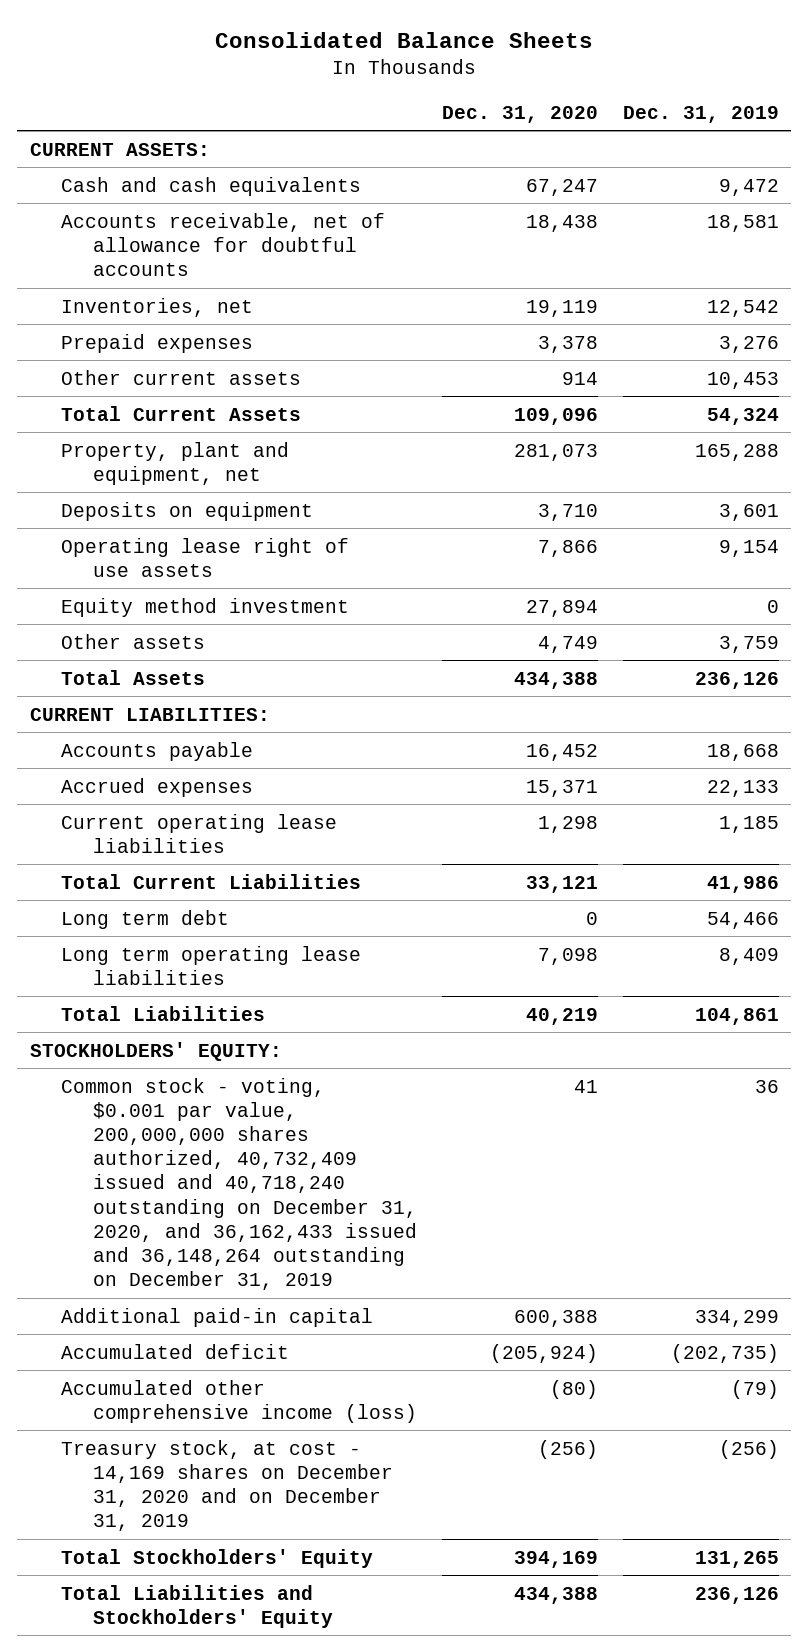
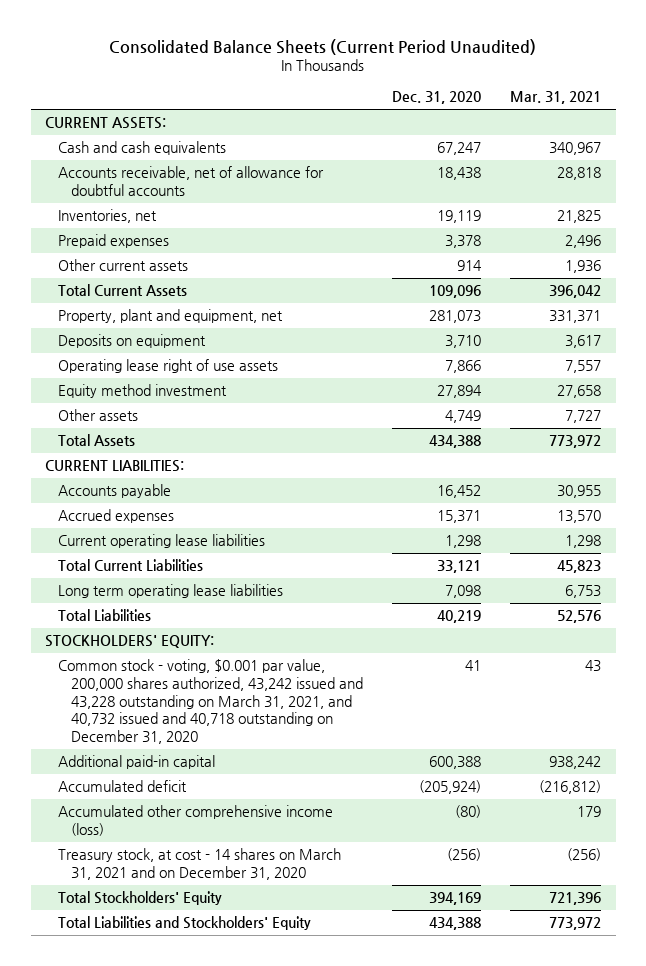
[215,31,594,48] Consolidated Balance Sheets -> [109,38,537,55] Consolidated Balance Sheets (Current Period Unaudited)
[622,105,779,123] Dec. 31, 2019 -> none
none -> [510,91,602,105] Mar. 31, 2021
[61,909,230,929] Long term debt -> none
[61,1077,417,1291] Common stock - voting, $0.001 par value, 200,000,000 shares authorized, 40,732,409 issued and 40,718,240 outstanding on December 31, 2020, and 36,162,433 issued and 36,148,264 outstanding on December 31, 2019 -> [58,659,364,745] Common stock - voting, $0.001 par value, 200,000 shares authorized, 43,242 issued and 43,228 outstanding on March 31, 2021, and 40,732 issued and 40,718 outstanding on December 31, 2020
[61,1439,393,1532] Treasury stock, at cost - 14,169 shares on December 31, 2020 and on December 31, 2019 -> [58,848,342,881] Treasury stock, at cost - 14 shares on March 31, 2021 and on December 31, 2020

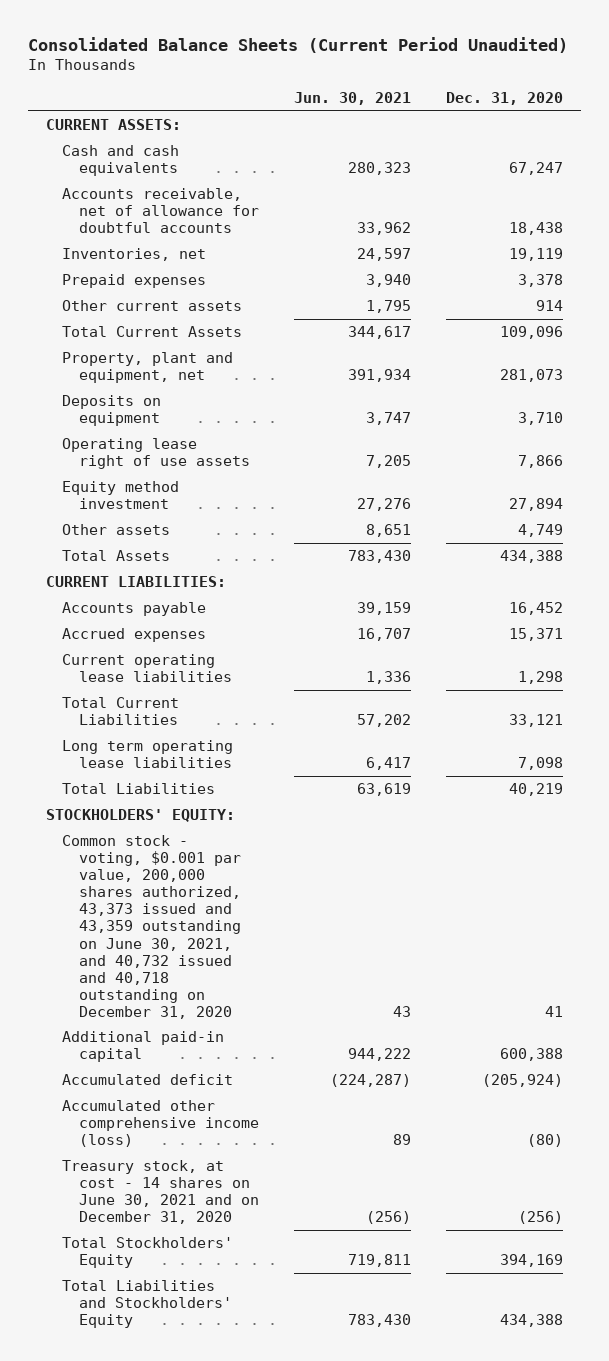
[510,91,602,105] Mar. 31, 2021 -> none
none -> [294,92,412,106] Jun. 30, 2021
[58,659,364,745] Common stock - voting, $0.001 par value, 200,000 shares authorized, 43,242 issued and 43,228 outstanding on March 31, 2021, and 40,732 issued and 40,718 outstanding on December 31, 2020 -> [62,835,241,1019] Common stock - voting, $0.001 par value, 200,000 shares authorized, 43,373 issued and 43,359 outstanding on June 30, 2021, and 40,732 issued and 40,718 outstanding on December 31, 2020
[58,848,342,881] Treasury stock, at cost - 14 shares on March 31, 2021 and on December 31, 2020 -> [62,1160,259,1225] Treasury stock, at cost - 14 shares on June 30, 2021 and on December 31, 2020

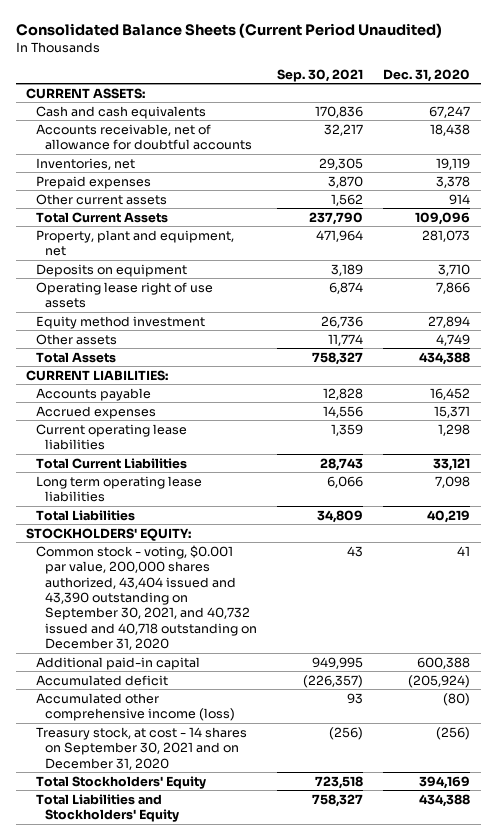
[294,92,412,106] Jun. 30, 2021 -> none
none -> [277,68,364,82] Sep. 30, 2021
[62,835,241,1019] Common stock - voting, $0.001 par value, 200,000 shares authorized, 43,373 issued and 43,359 outstanding on June 30, 2021, and 40,732 issued and 40,718 outstanding on December 31, 2020 -> [35,544,258,651] Common stock - voting, $0.001 par value, 200,000 shares authorized, 43,404 issued and 43,390 outstanding on September 30, 2021, and 40,732 issued and 40,718 outstanding on December 31, 2020
[62,1160,259,1225] Treasury stock, at cost - 14 shares on June 30, 2021 and on December 31, 2020 -> [35,726,247,770] Treasury stock, at cost - 14 shares on September 30, 2021 and on December 31, 2020

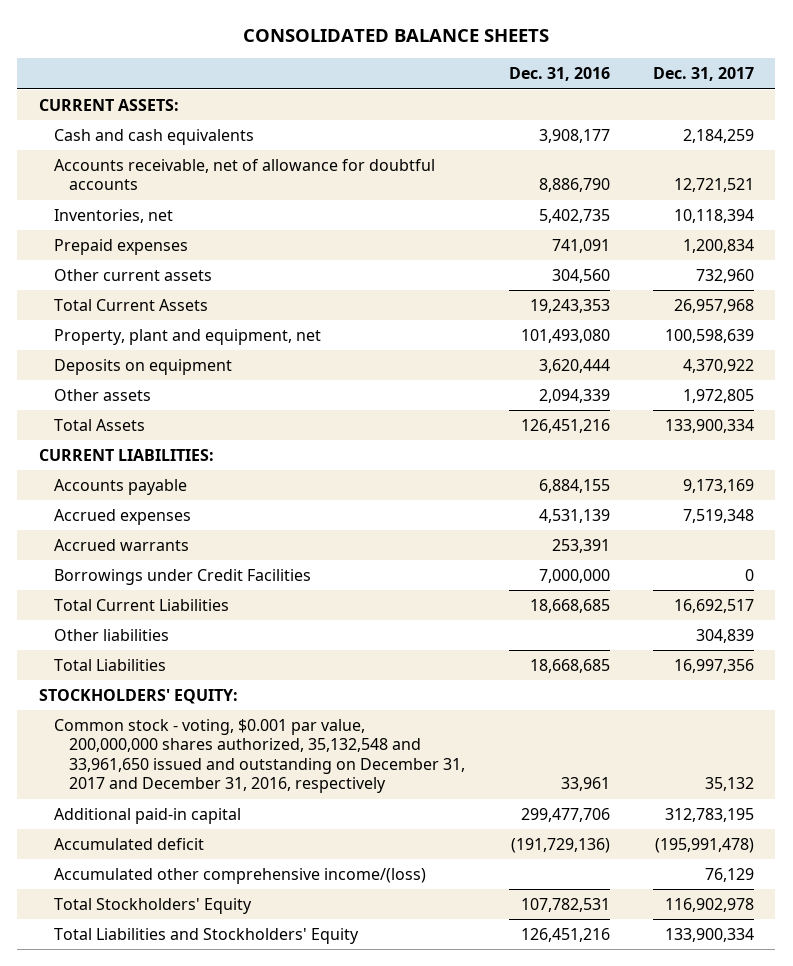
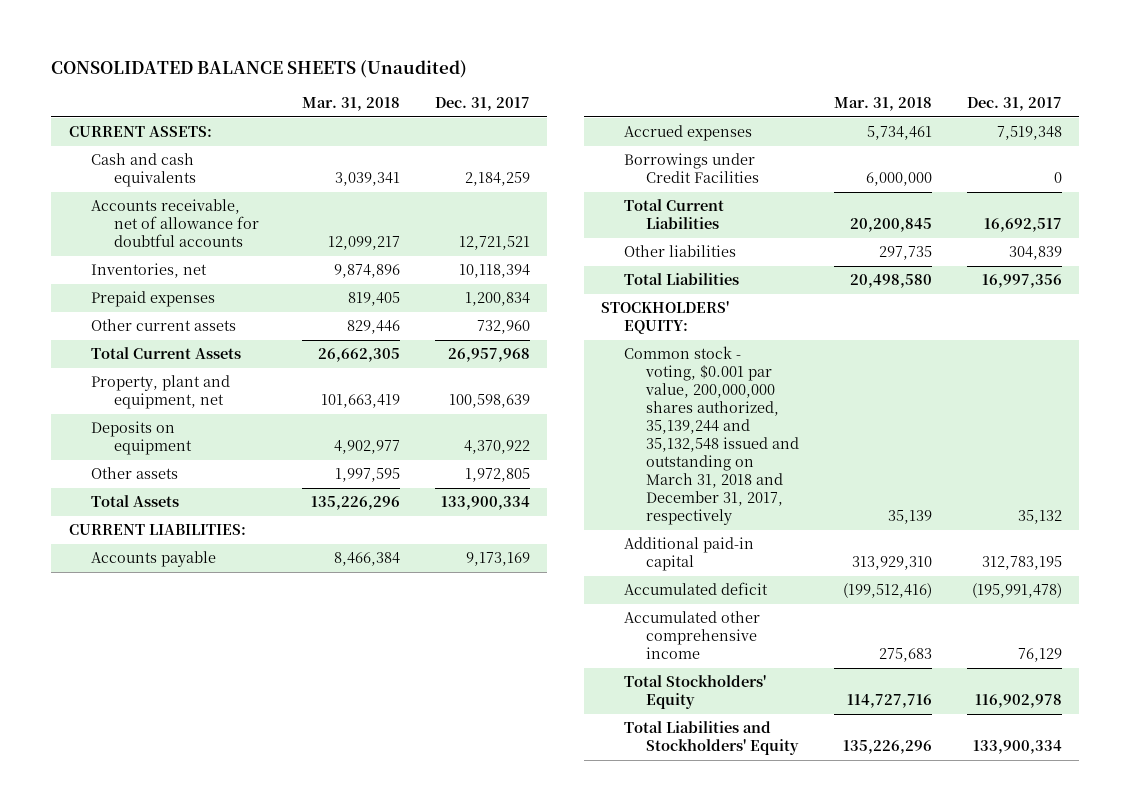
[243,29,550,43] CONSOLIDATED BALANCE SHEETS -> [51,60,468,79] CONSOLIDATED BALANCE SHEETS (Unaudited)
[508,67,610,82] Dec. 31, 2016 -> none
none -> [301,97,400,112] Mar. 31, 2018
[54,539,190,552] Accrued warrants -> none
[54,719,466,794] Common stock - voting, $0.001 par value, 200,000,000 shares authorized, 35,132,548 and 33,961,650 issued and outstanding on December 31, 2017 and December 31, 2016, respectively -> [623,346,800,526] Common stock - voting, $0.001 par value, 200,000,000 shares authorized, 35,139,244 and 35,132,548 issued and outstanding on March 31, 2018 and December 31, 2017, respectively
[54,868,427,885] Accumulated other comprehensive income/(loss) -> [623,611,760,660] Accumulated other comprehensive income

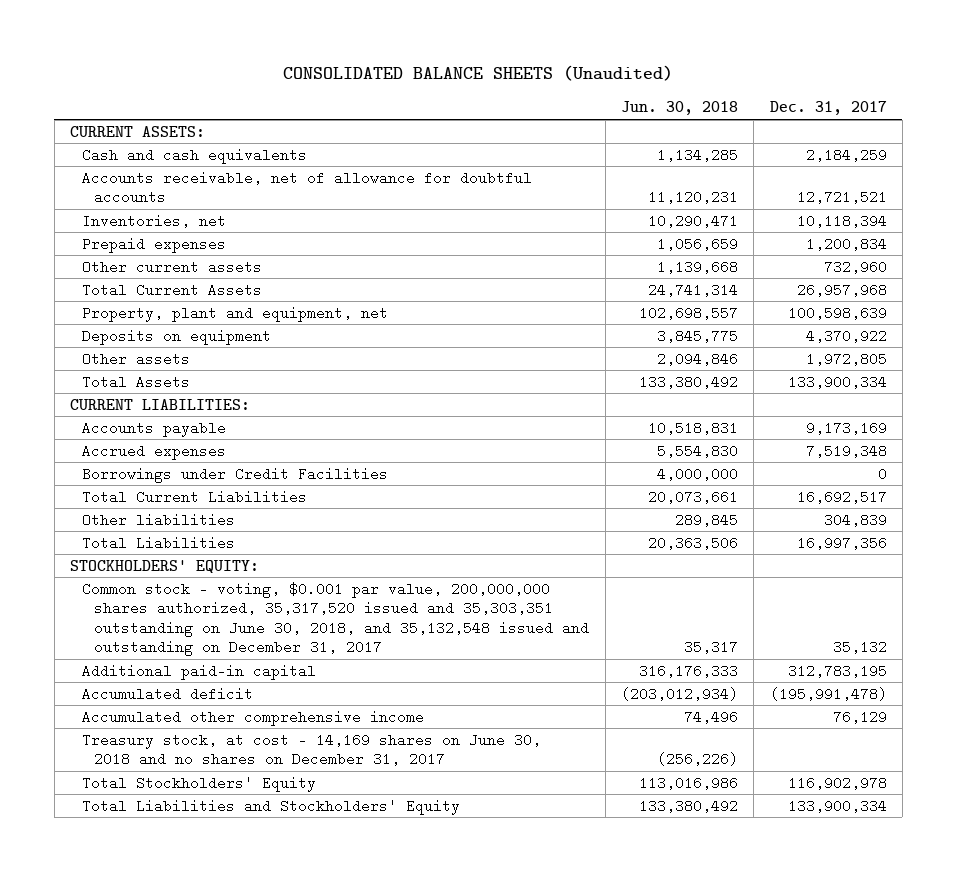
[301,97,400,112] Mar. 31, 2018 -> none
none -> [621,101,739,116] Jun. 30, 2018
[623,346,800,526] Common stock - voting, $0.001 par value, 200,000,000 shares authorized, 35,139,244 and 35,132,548 issued and outstanding on March 31, 2018 and December 31, 2017, respectively -> [82,581,590,657] Common stock - voting, $0.001 par value, 200,000,000 shares authorized, 35,317,520 issued and 35,303,351 outstanding on June 30, 2018, and 35,132,548 issued and outstanding on December 31, 2017
none -> [82,732,542,767] Treasury stock, at cost - 14,169 shares on June 30, 2018 and no shares on December 31, 2017

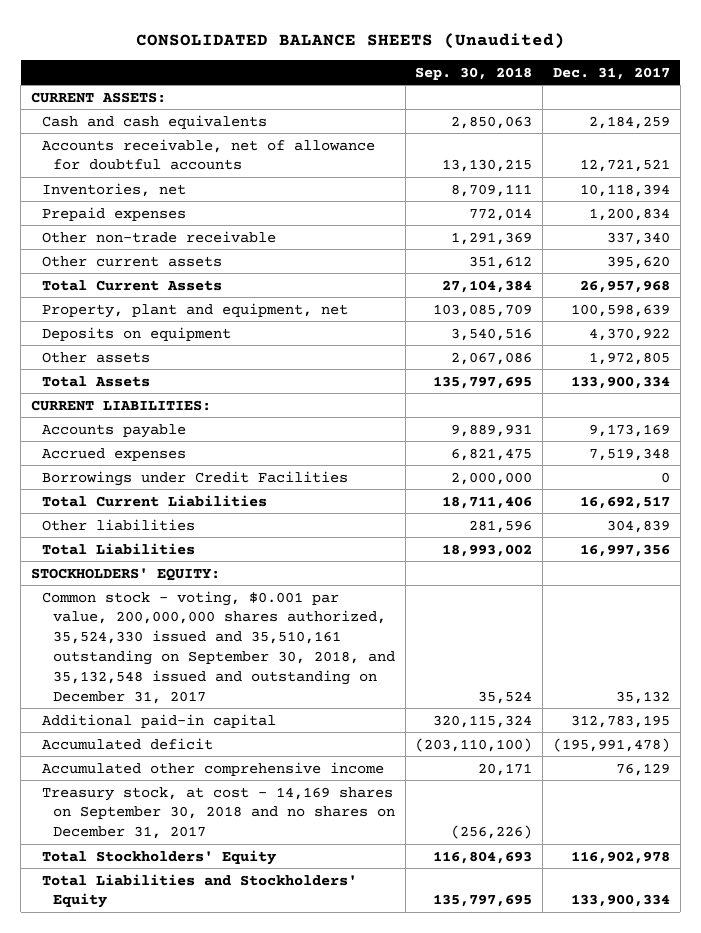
[621,101,739,116] Jun. 30, 2018 -> none
none -> [415,66,533,80] Sep. 30, 2018
none -> [41,230,276,243] Other non-trade receivable
[823,259,887,274] 732,960 -> [606,255,670,269] 395,620
[82,581,590,657] Common stock - voting, $0.001 par value, 200,000,000 shares authorized, 35,317,520 issued and 35,303,351 outstanding on June 30, 2018, and 35,132,548 issued and outstanding on December 31, 2017 -> [41,590,395,704] Common stock - voting, $0.001 par value, 200,000,000 shares authorized, 35,524,330 issued and 35,510,161 outstanding on September 30, 2018, and 35,132,548 issued and outstanding on December 31, 2017
[82,732,542,767] Treasury stock, at cost - 14,169 shares on June 30, 2018 and no shares on December 31, 2017 -> [41,786,395,840] Treasury stock, at cost - 14,169 shares on September 30, 2018 and no shares on December 31, 2017

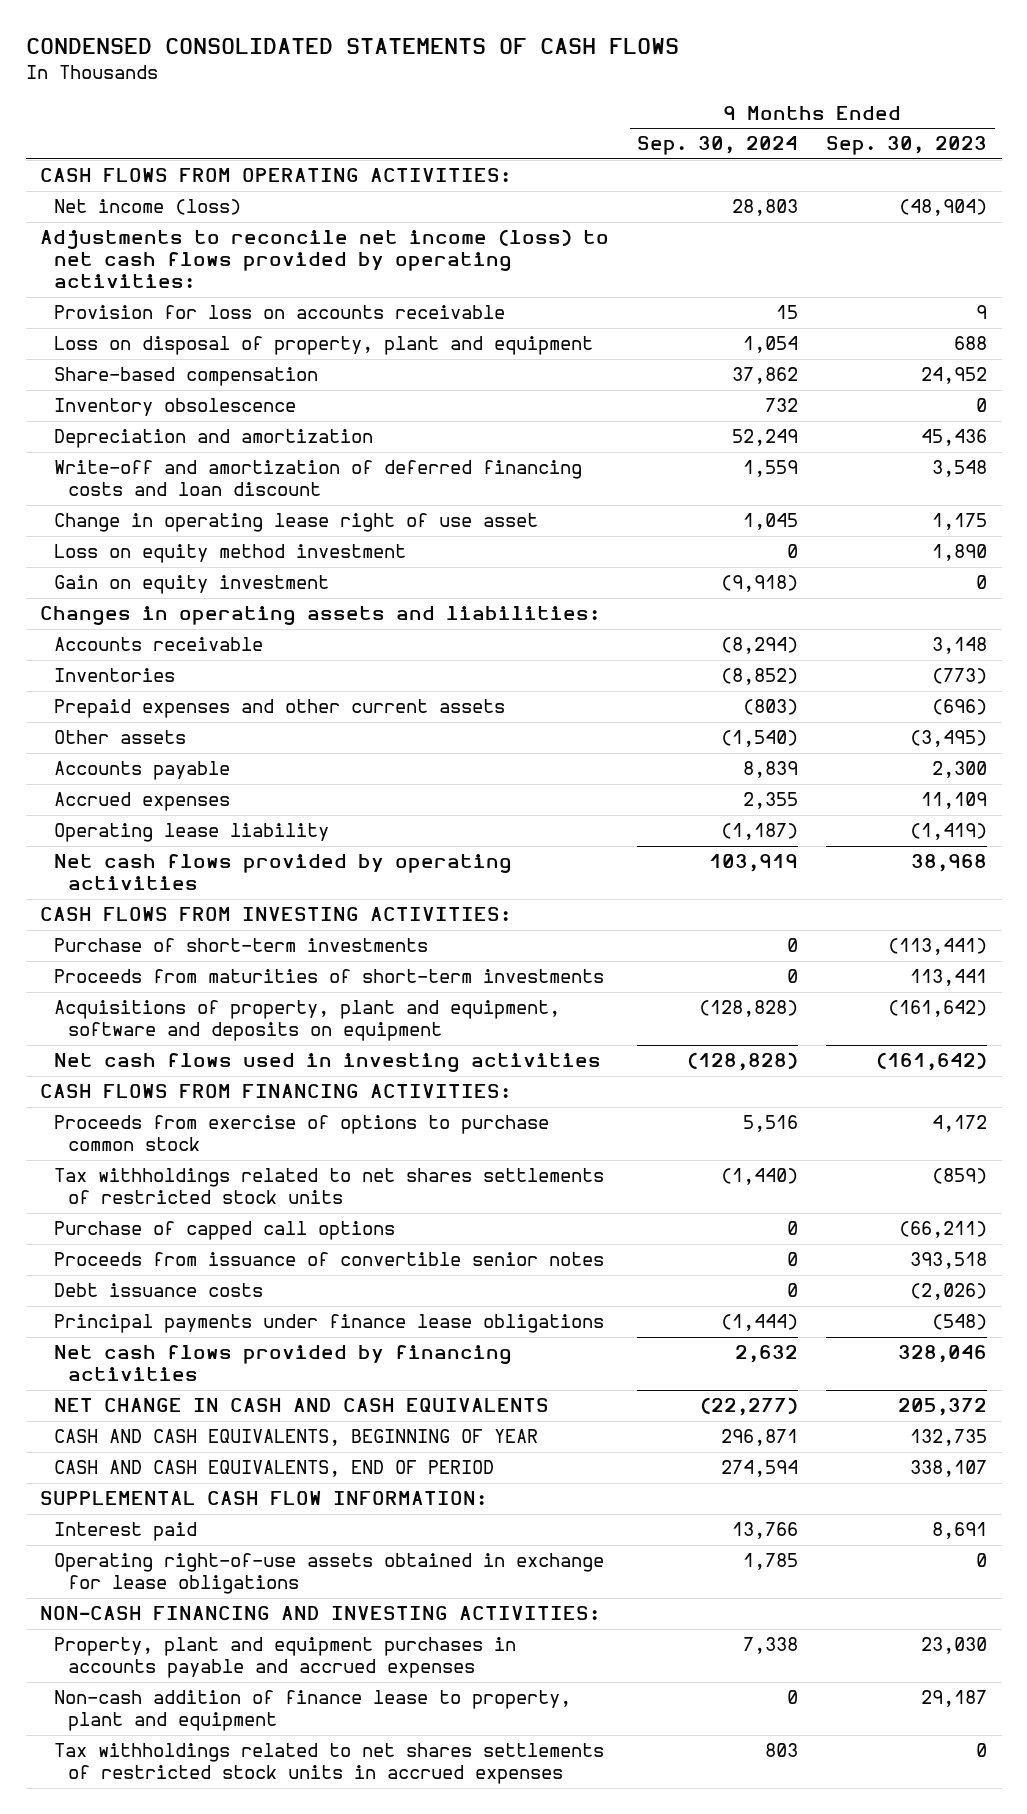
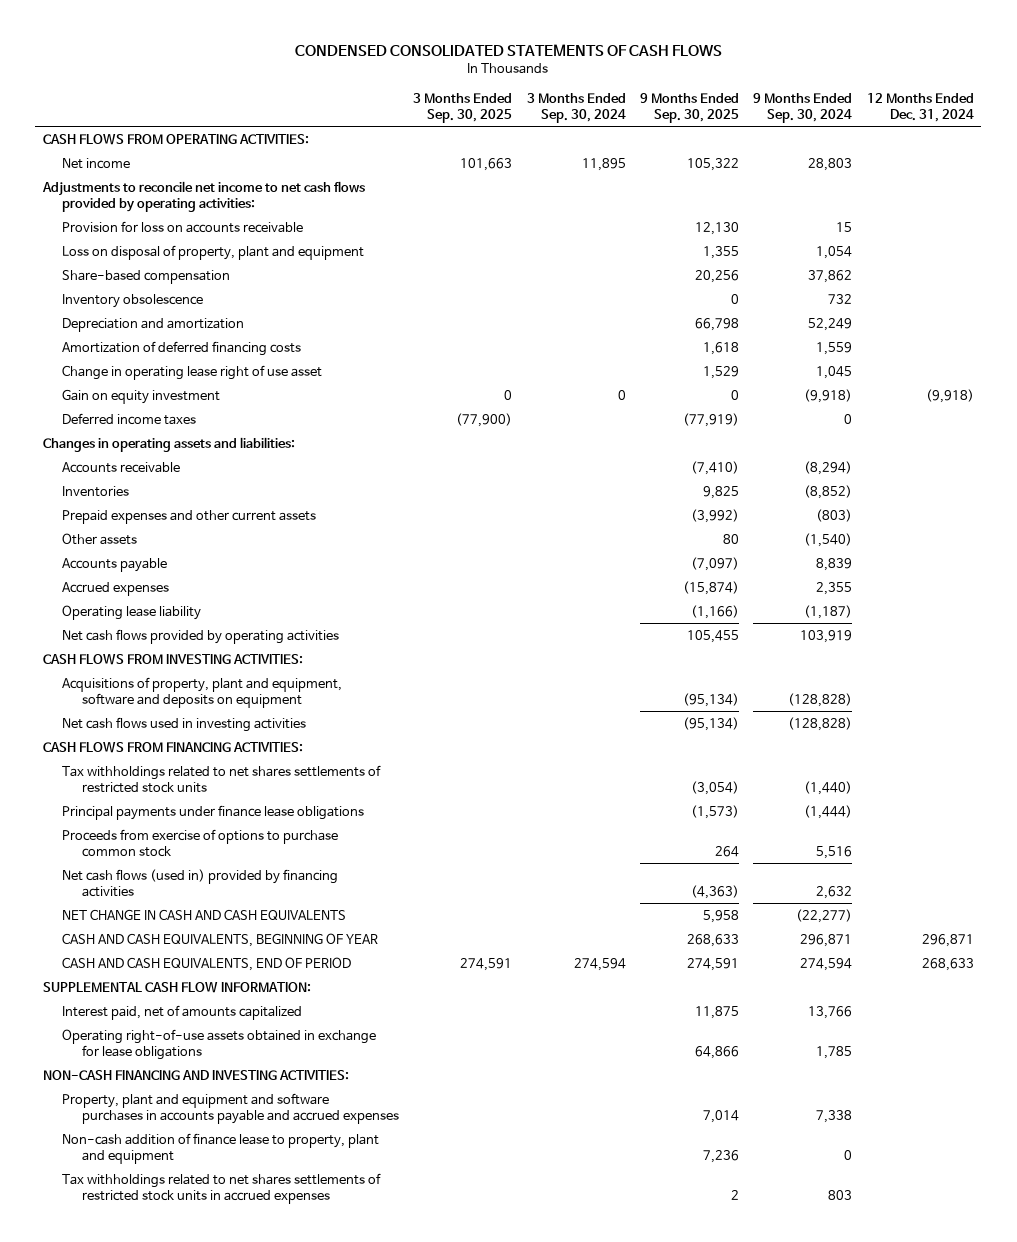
[826,136,988,156] Sep. 30, 2023 -> none
none -> [413,92,513,123] 3 Months Ended Sep. 30, 2025
none -> [526,92,626,123] 3 Months Ended Sep. 30, 2024
none -> [640,92,740,123] 9 Months Ended Sep. 30, 2025
none -> [866,92,974,122] 12 Months Ended Dec. 31, 2024
[53,199,241,216] Net income (loss) -> [62,157,131,169] Net income
[39,229,609,289] Adjustments to reconcile net income (loss) to net cash flows provided by operating activities: -> [41,180,365,212] Adjustments to reconcile net income to net cash flows provided by operating activities:
[53,460,582,497] Write-off and amortization of deferred financing costs and loan discount -> [62,340,302,356] Amortization of deferred financing costs
[53,544,406,564] Loss on equity method investment -> none
none -> [62,412,197,425] Deferred income taxes
[53,938,428,953] Purchase of short-term investments -> none
[53,969,604,984] Proceeds from maturities of short-term investments -> none
[53,1221,395,1241] Purchase of capped call options -> none
[53,1252,604,1267] Proceeds from issuance of convertible senior notes -> none
[53,1283,263,1298] Debt issuance costs -> none
[53,1115,549,1152] Proceeds from exercise of options to purchase common stock -> [62,828,339,857] Proceeds from exercise of options to purchase common stock
[53,1345,512,1382] Net cash flows provided by financing activities -> [62,868,339,897] Net cash flows (used in) provided by financing activities
[53,1522,197,1542] Interest paid -> [62,1004,303,1020] Interest paid, net of amounts capitalized
[53,1637,516,1679] Property, plant and equipment purchases in accounts payable and accrued expenses -> [62,1092,399,1124] Property, plant and equipment and software purchases in accounts payable and accrued expenses

